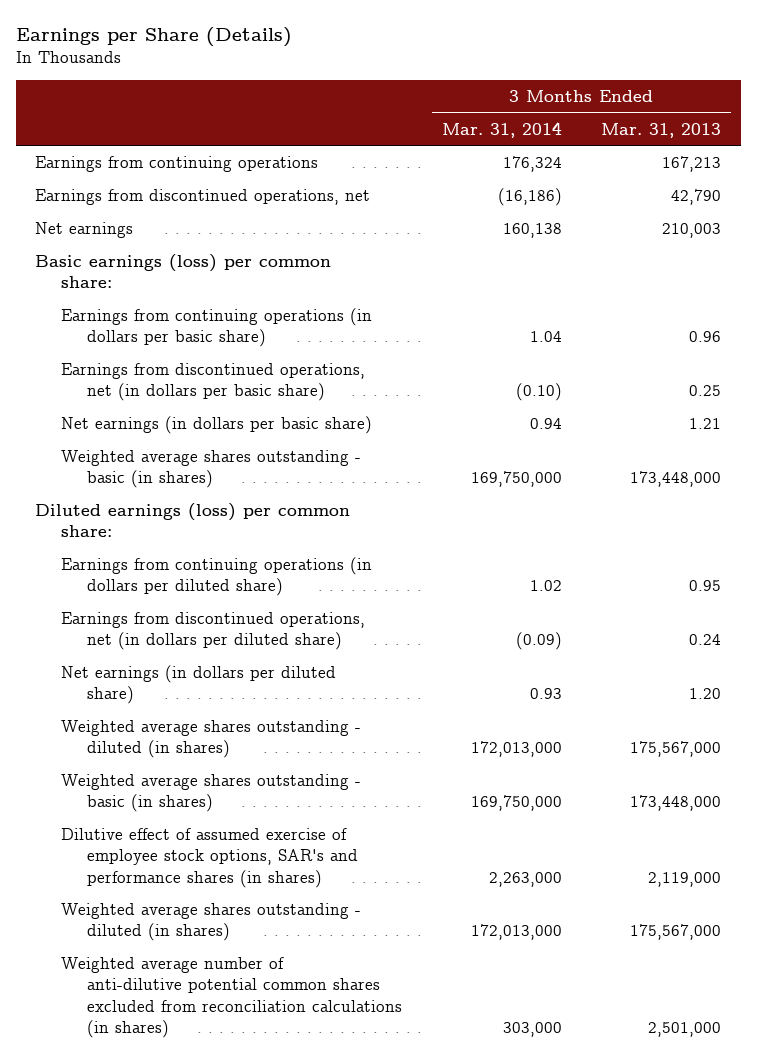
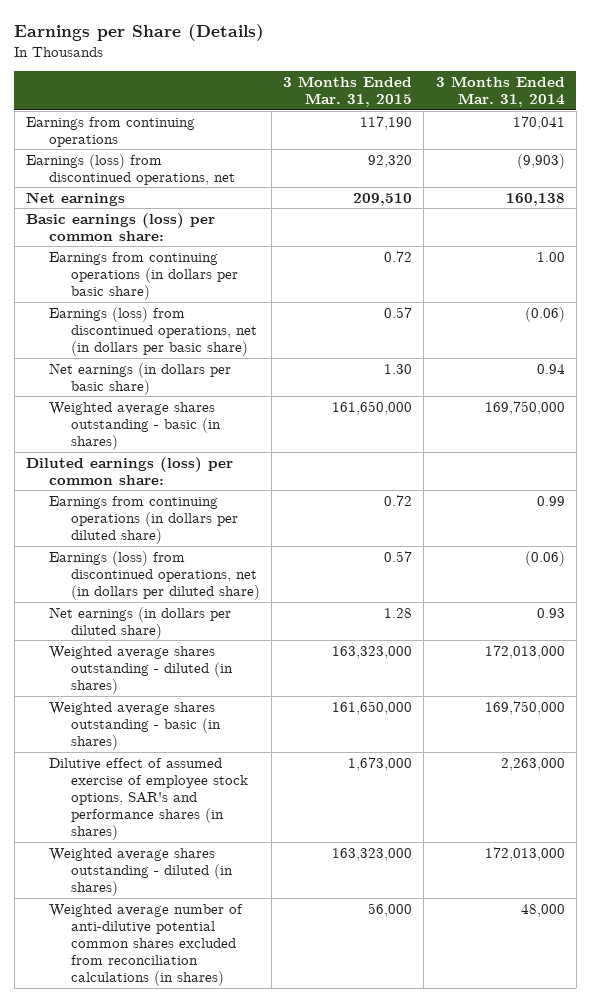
[601,122,722,138] Mar. 31, 2013 -> none
none -> [283,76,413,108] 3 Months Ended Mar. 31, 2015
[502,156,562,173] 176,324 -> [512,115,565,130] 170,041
[35,189,371,206] Earnings from discontinued operations, net -> [26,153,235,185] Earnings (loss) from discontinued operations, net
[497,188,562,207] (16,186) -> [516,153,565,169] (9,903)
[529,331,562,343] 1.04 -> [536,251,565,262] 1.00
[61,363,366,402] Earnings from discontinued operations, net (in dollars per basic share) -> [48,306,258,357] Earnings (loss) from discontinued operations, net (in dollars per basic share)
[515,383,562,402] (0.10) -> [524,306,565,322] (0.06)
[529,580,562,592] 1.02 -> [536,495,565,506] 0.99
[61,612,366,651] Earnings from discontinued operations, net (in dollars per diluted share) -> [48,550,261,601] Earnings (loss) from discontinued operations, net (in dollars per diluted share)
[515,632,562,651] (0.09) -> [524,550,565,566] (0.06)
[502,1021,562,1037] 303,000 -> [520,903,565,917] 48,000

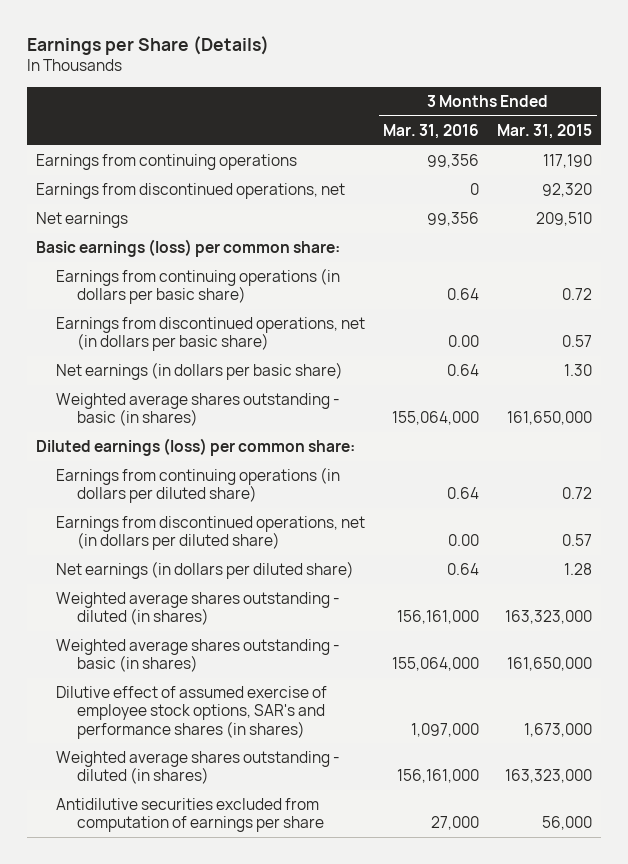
[435,76,565,108] 3 Months Ended Mar. 31, 2014 -> none
none -> [383,123,480,139] Mar. 31, 2016
[26,153,235,185] Earnings (loss) from discontinued operations, net -> [35,183,345,200] Earnings from discontinued operations, net
[48,306,258,357] Earnings (loss) from discontinued operations, net (in dollars per basic share) -> [56,317,366,352] Earnings from discontinued operations, net (in dollars per basic share)
[48,550,261,601] Earnings (loss) from discontinued operations, net (in dollars per diluted share) -> [56,516,366,551] Earnings from discontinued operations, net (in dollars per diluted share)
[48,903,243,987] Weighted average number of anti-dilutive potential common shares excluded from reconciliation calculations (in shares) -> [56,798,324,833] Antidilutive securities excluded from computation of earnings per share

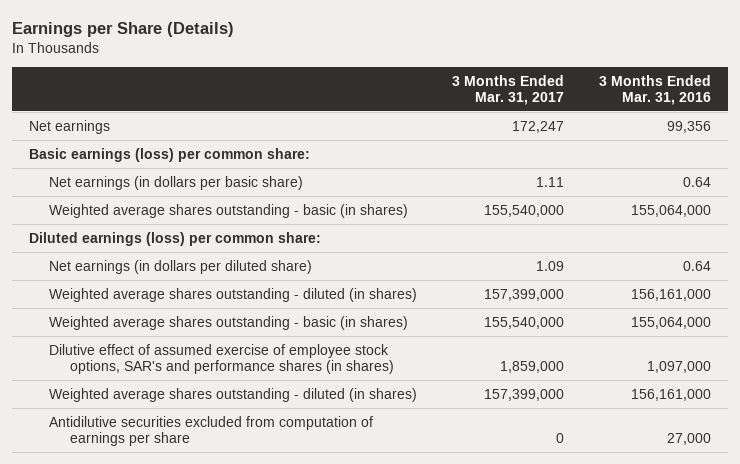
[497,123,593,139] Mar. 31, 2015 -> none
none -> [452,74,565,106] 3 Months Ended Mar. 31, 2017
[35,154,297,171] Earnings from continuing operations -> none
[35,183,345,200] Earnings from discontinued operations, net -> none
[56,268,341,305] Earnings from continuing operations (in dollars per basic share) -> none
[56,317,366,352] Earnings from discontinued operations, net (in dollars per basic share) -> none
[56,467,341,504] Earnings from continuing operations (in dollars per diluted share) -> none
[56,516,366,551] Earnings from discontinued operations, net (in dollars per diluted share) -> none

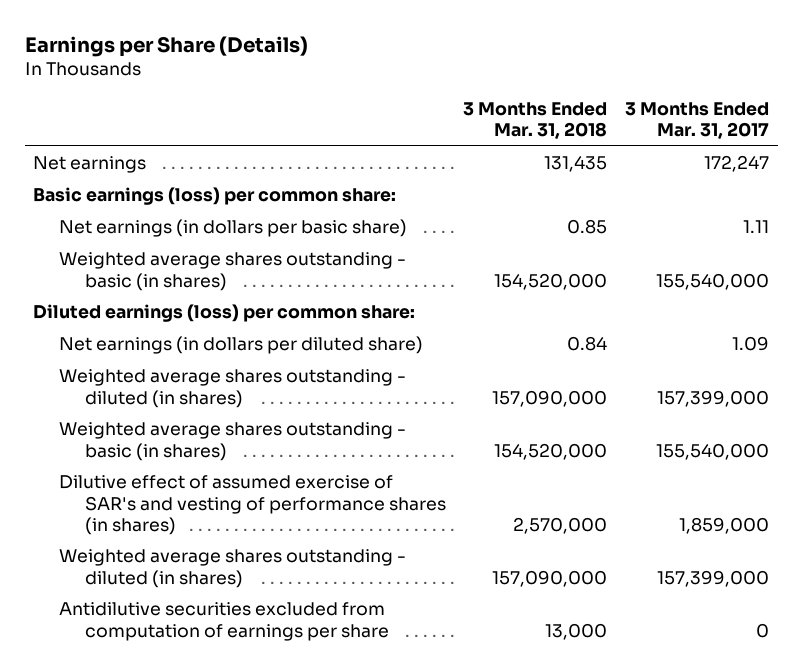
[598,74,711,106] 3 Months Ended Mar. 31, 2016 -> none
none -> [463,102,608,140] 3 Months Ended Mar. 31, 2018
[49,343,394,375] Dilutive effect of assumed exercise of employee stock options, SAR's and performance shares (in shares) -> [59,475,446,535] Dilutive effect of assumed exercise of SAR's and vesting of performance shares (in shares)

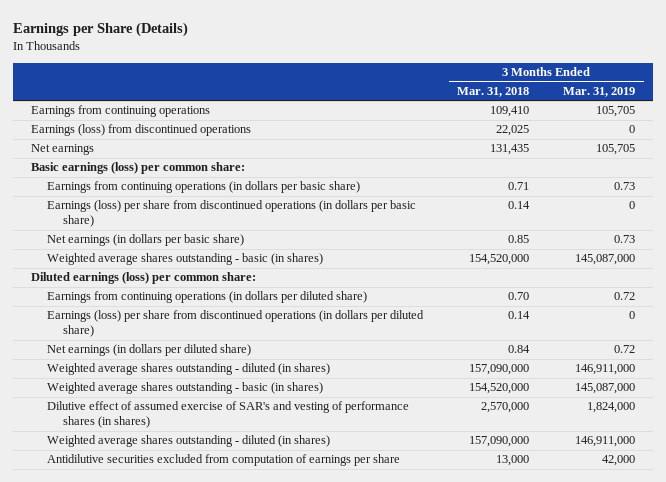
[624,102,769,140] 3 Months Ended Mar. 31, 2017 -> none
none -> [563,87,636,98] Mar. 31, 2019
none -> [30,105,210,118] Earnings from continuing operations
none -> [30,124,251,137] Earnings (loss) from discontinued operations
none -> [46,181,360,194] Earnings from continuing operations (in dollars per basic share)
none -> [46,200,416,228] Earnings (loss) per share from discontinued operations (in dollars per basic share)
none -> [46,291,367,304] Earnings from continuing operations (in dollars per diluted share)
none -> [46,310,424,338] Earnings (loss) per share from discontinued operations (in dollars per diluted share)

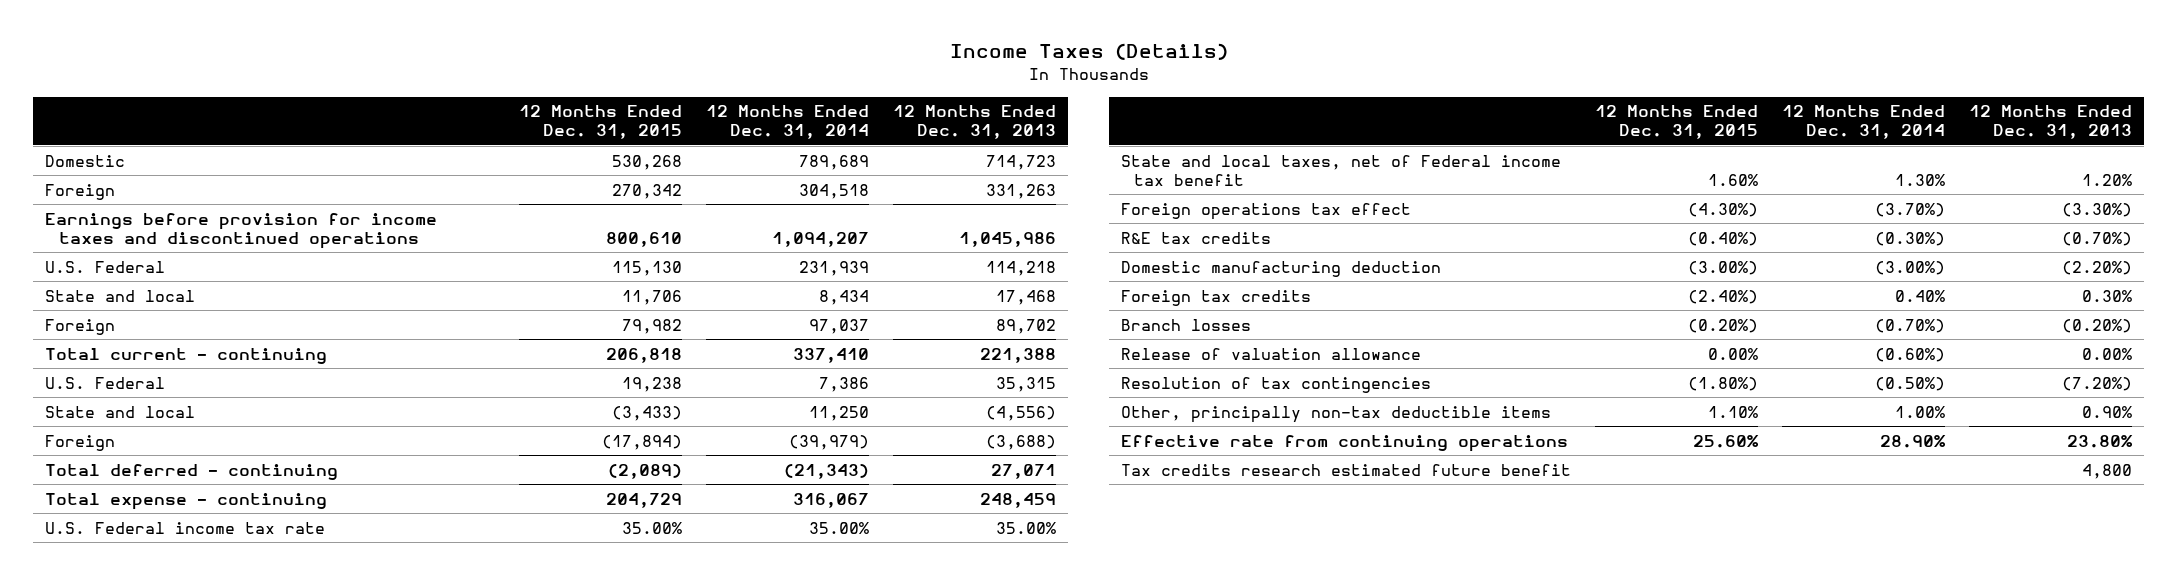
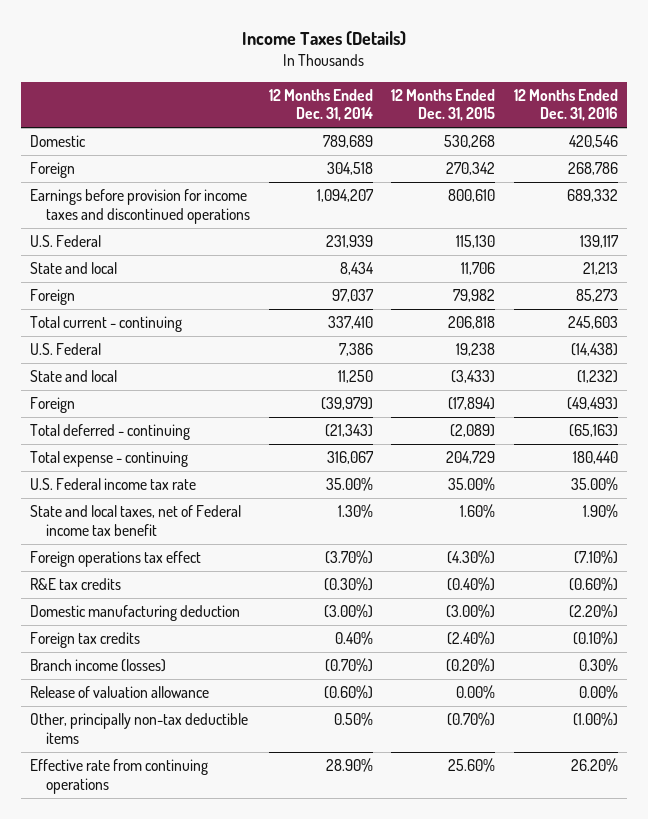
[893,105,1057,140] 12 Months Ended Dec. 31, 2013 -> none
none -> [513,89,618,122] 12 Months Ended Dec. 31, 2016
[1120,318,1251,331] Branch losses -> [30,659,167,673] Branch income (losses)
[1120,376,1431,393] Resolution of tax contingencies -> none
[1707,405,1758,418] 1.10% -> [447,712,496,727] (0.70%)
[1894,405,1945,418] 1.00% -> [333,712,373,727] 0.50%
[1120,463,1571,476] Tax credits research estimated future benefit -> none

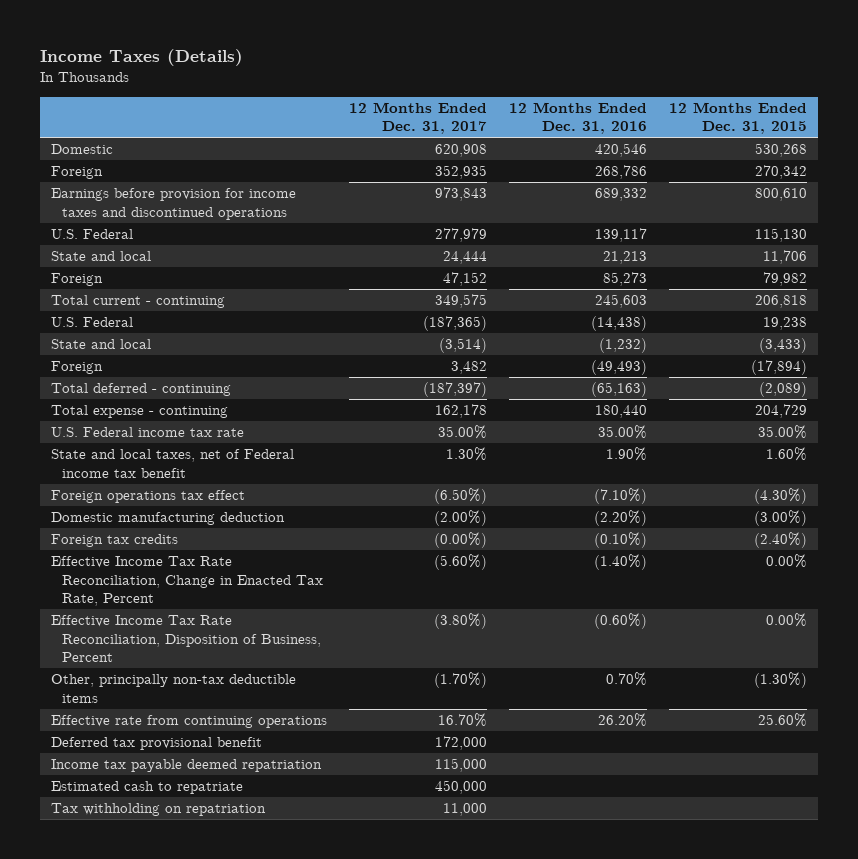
[268,89,373,122] 12 Months Ended Dec. 31, 2014 -> none
none -> [348,101,487,135] 12 Months Ended Dec. 31, 2017
[30,578,122,591] R&E tax credits -> none
[30,659,167,673] Branch income (losses) -> none
[30,686,210,699] Release of valuation allowance -> none
none -> [50,556,324,606] Effective Income Tax Rate Reconciliation, Change in Enacted Tax Rate, Percent
none -> [50,615,322,662] Effective Income Tax Rate Reconciliation, Disposition of Business, Percent
[447,712,496,727] (0.70%) -> [753,672,807,689] (1.30%)
[572,712,618,727] (1.00%) -> [605,672,647,687] 0.70%
none -> [50,737,262,751] Deferred tax provisional benefit
none -> [50,759,322,773] Income tax payable deemed repatriation
none -> [50,781,243,795] Estimated cash to repatriate
none -> [50,803,266,817] Tax withholding on repatriation

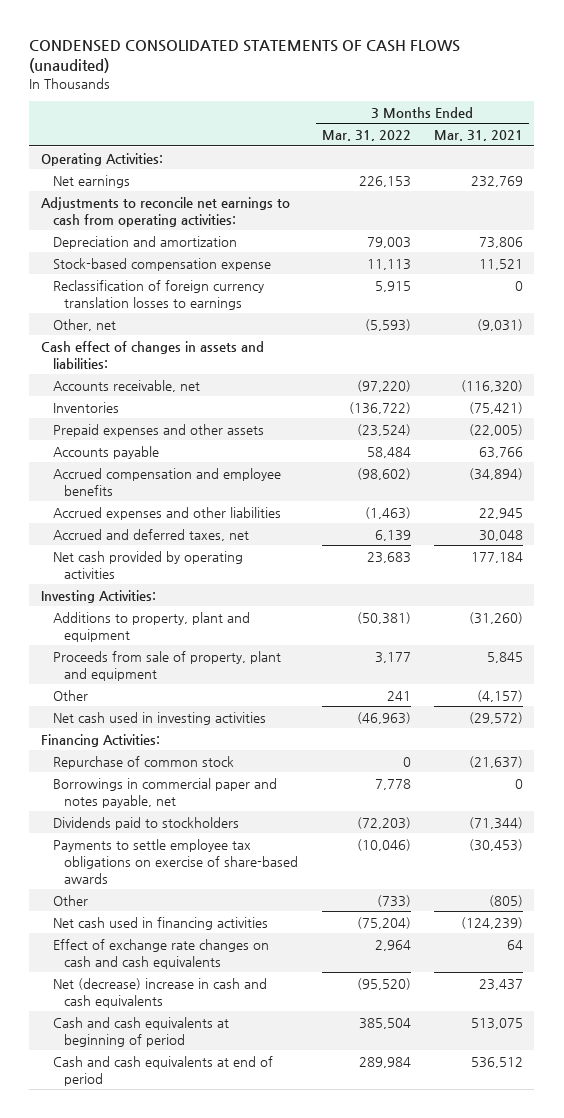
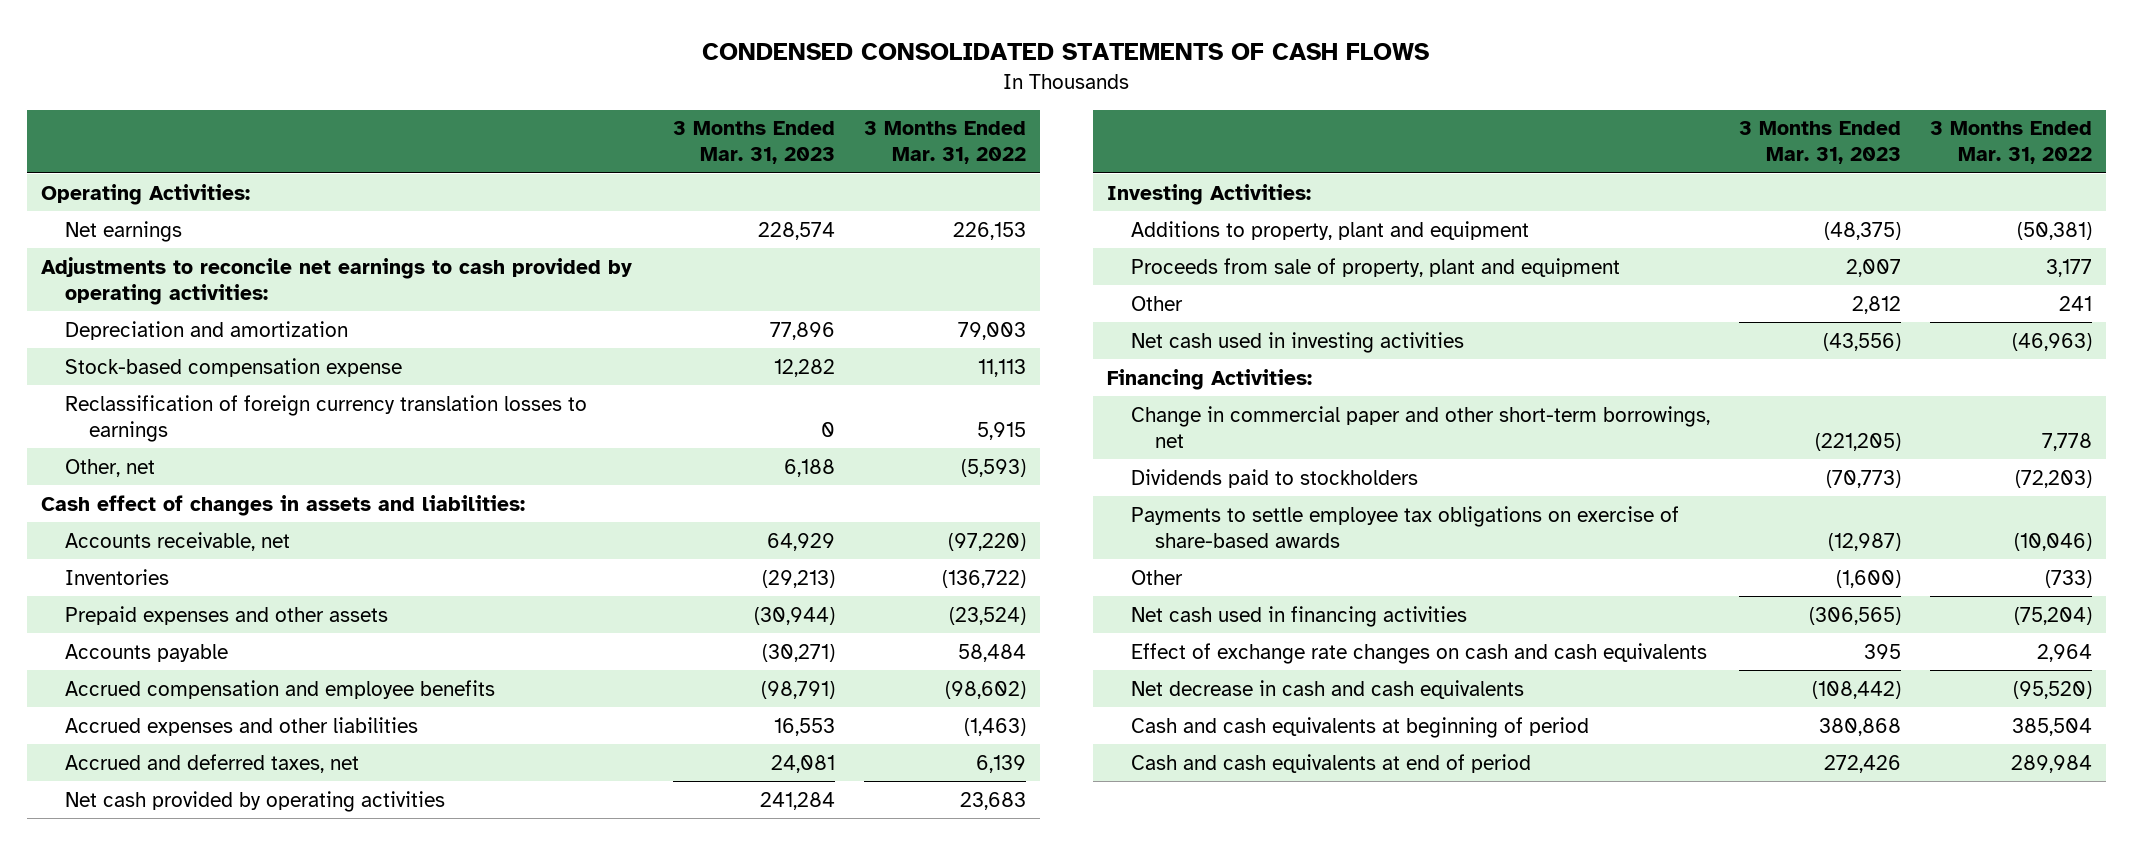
[29,39,461,74] CONDENSED CONSOLIDATED STATEMENTS OF CASH FLOWS (unaudited) -> [702,42,1430,60] CONDENSED CONSOLIDATED STATEMENTS OF CASH FLOWS
[433,130,523,142] Mar. 31, 2021 -> none
none -> [673,121,836,165] 3 Months Ended Mar. 31, 2023
[40,196,290,227] Adjustments to reconcile net earnings to cash from operating activities: -> [41,256,633,305] Adjustments to reconcile net earnings to cash provided by operating activities:
[52,755,234,769] Repurchase of common stock -> none
[52,777,277,808] Borrowings in commercial paper and notes payable, net -> [1131,405,1711,448] Change in commercial paper and other short-term borrowings, net
[52,977,267,1008] Net (decrease) increase in cash and cash equivalents -> [1131,679,1525,699] Net decrease in cash and cash equivalents

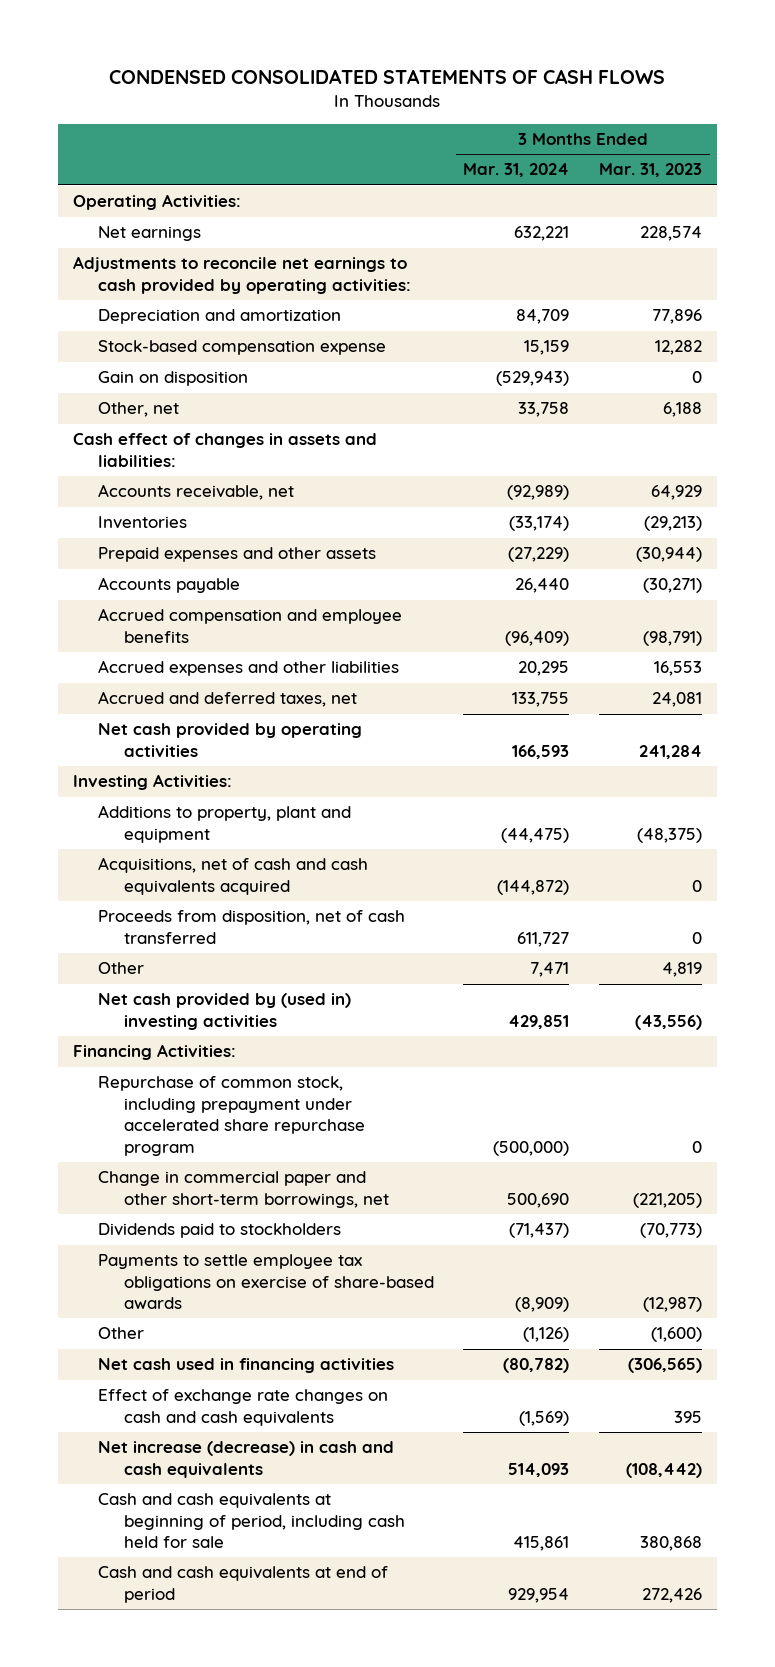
[863,121,1026,165] 3 Months Ended Mar. 31, 2022 -> none
none -> [463,163,570,178] Mar. 31, 2024
[65,394,588,442] Reclassification of foreign currency translation losses to earnings -> none
none -> [98,371,249,387] Gain on disposition
[1131,257,1621,277] Proceeds from sale of property, plant and equipment -> none
none -> [98,857,369,895] Acquisitions, net of cash and cash equivalents acquired
none -> [98,910,406,944] Proceeds from disposition, net of cash transferred
[1851,295,1901,314] 2,812 -> [662,962,703,978] 4,819
[1131,331,1465,353] Net cash used in investing activities -> [98,993,352,1030] Net cash provided by (used in) investing activities
none -> [98,1076,365,1156] Repurchase of common stock, including prepayment under accelerated share repurchase program
[1131,679,1525,699] Net decrease in cash and cash equivalents -> [98,1441,395,1478] Net increase (decrease) in cash and cash equivalents
[1131,716,1590,738] Cash and cash equivalents at beginning of period -> [98,1493,405,1549] Cash and cash equivalents at beginning of period, including cash held for sale

